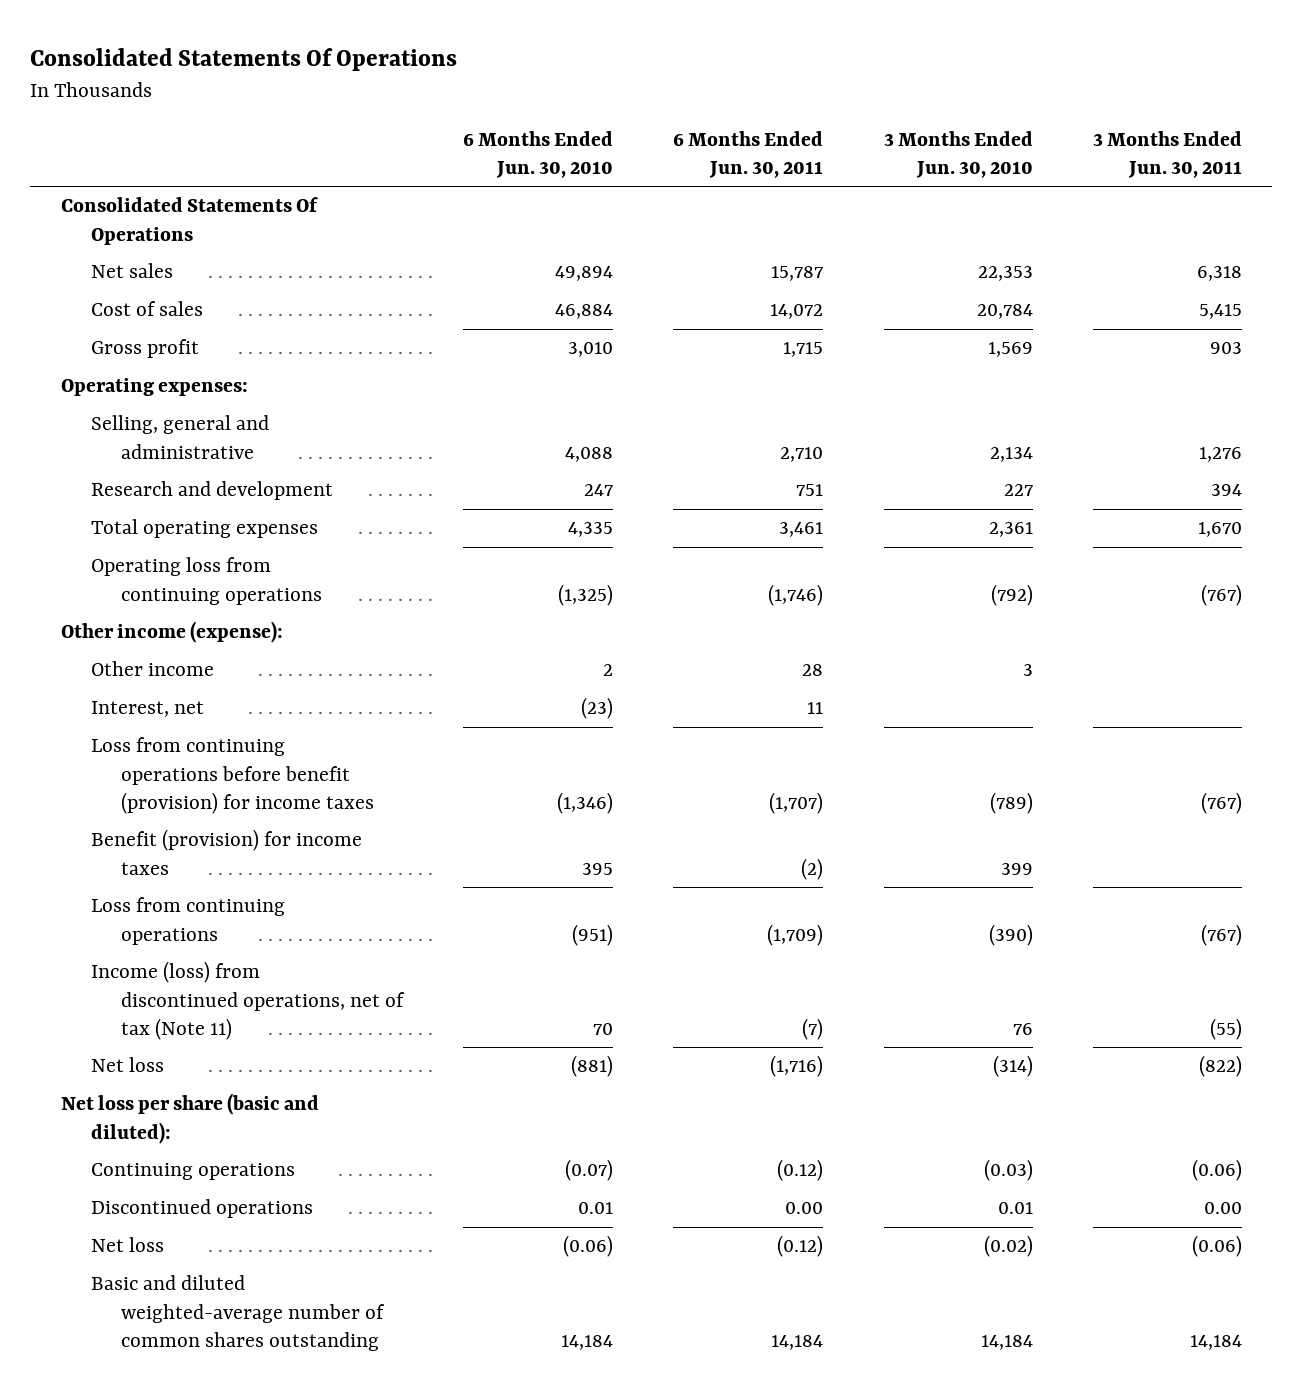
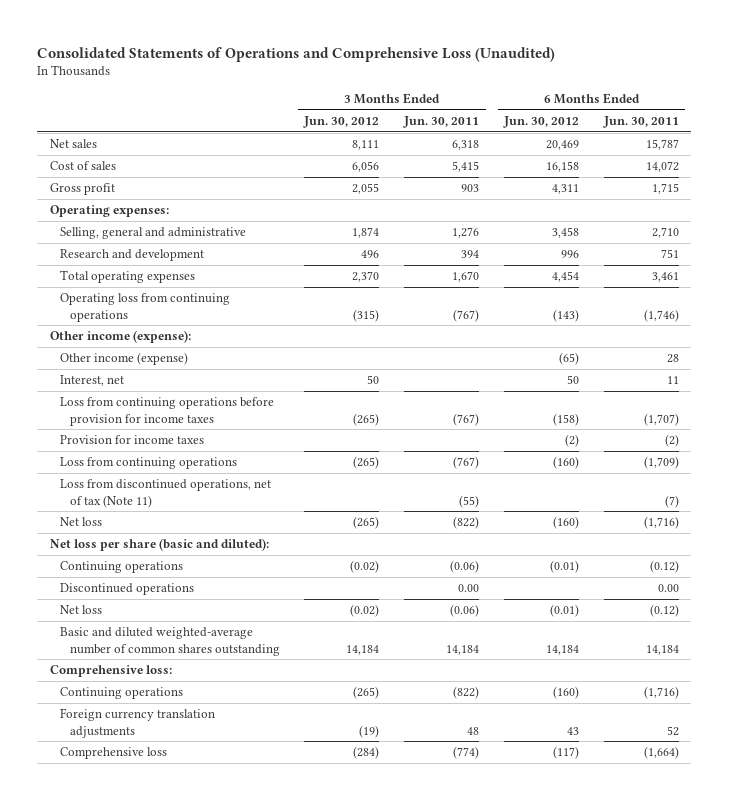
[30,48,458,72] Consolidated Statements Of Operations -> [37,46,556,62] Consolidated Statements of Operations and Comprehensive Loss (Unaudited)
[462,130,613,178] 6 Months Ended Jun. 30, 2010 -> none
[883,130,1033,178] 3 Months Ended Jun. 30, 2010 -> none
none -> [303,116,380,129] Jun. 30, 2012
none -> [503,116,580,129] Jun. 30, 2012
[60,197,318,245] Consolidated Statements Of Operations -> none
[90,661,214,677] Other income -> [59,352,188,366] Other income (expense)
[90,737,374,814] Loss from continuing operations before benefit (provision) for income taxes -> [59,397,274,426] Loss from continuing operations before provision for income taxes
[90,829,362,875] Benefit (provision) for income taxes -> [59,435,204,445] Provision for income taxes
[90,961,405,1040] Income (loss) from discontinued operations, net of tax (Note 11) -> [59,479,271,508] Loss from discontinued operations, net of tax (Note 11)
none -> [49,665,172,678] Comprehensive loss:
none -> [59,687,183,700] Continuing operations
none -> [59,708,215,738] Foreign currency translation adjustments
none -> [59,747,167,760] Comprehensive loss

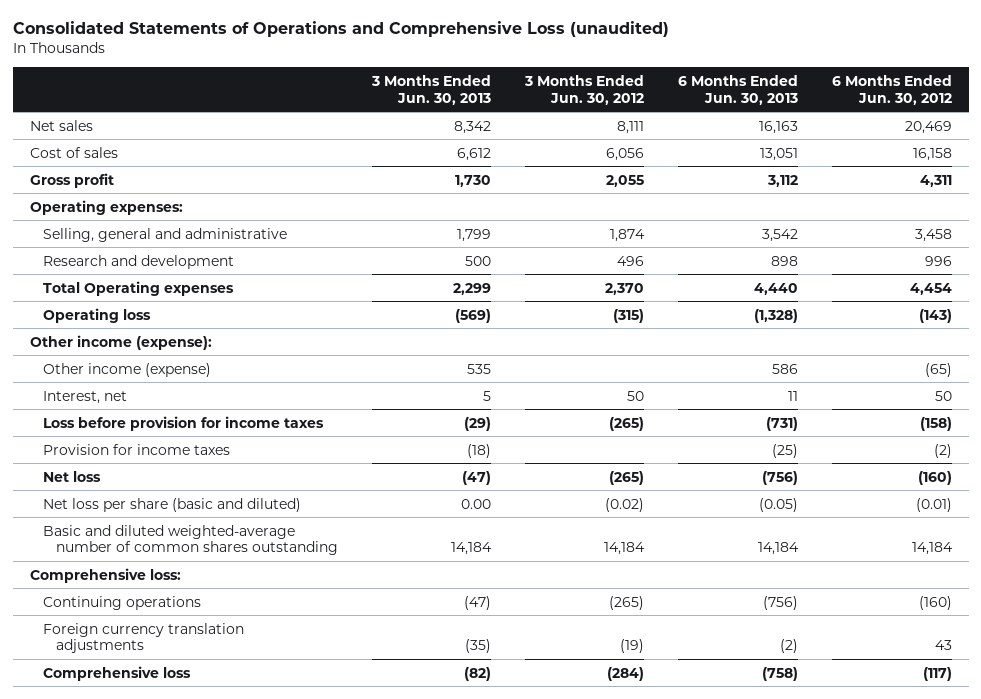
[37,46,556,62] Consolidated Statements of Operations and Comprehensive Loss (Unaudited) -> [12,21,669,38] Consolidated Statements of Operations and Comprehensive Loss (unaudited)
[403,116,480,129] Jun. 30, 2011 -> none
[603,116,680,129] Jun. 30, 2011 -> none
none -> [370,74,491,105] 3 Months Ended Jun. 30, 2013
none -> [677,74,798,105] 6 Months Ended Jun. 30, 2013
[59,270,195,284] Total operating expenses -> [42,280,234,296] Total Operating expenses
[59,293,230,322] Operating loss from continuing operations -> [42,307,151,323] Operating loss
[59,397,274,426] Loss from continuing operations before provision for income taxes -> [42,415,324,431] Loss before provision for income taxes
[59,457,237,470] Loss from continuing operations -> none
[59,479,271,508] Loss from discontinued operations, net of tax (Note 11) -> none
[49,538,269,552] Net loss per share (basic and diluted): -> none
[59,561,183,574] Continuing operations -> none
[59,583,194,596] Discontinued operations -> none
[59,605,102,615] Net loss -> [42,497,301,512] Net loss per share (basic and diluted)

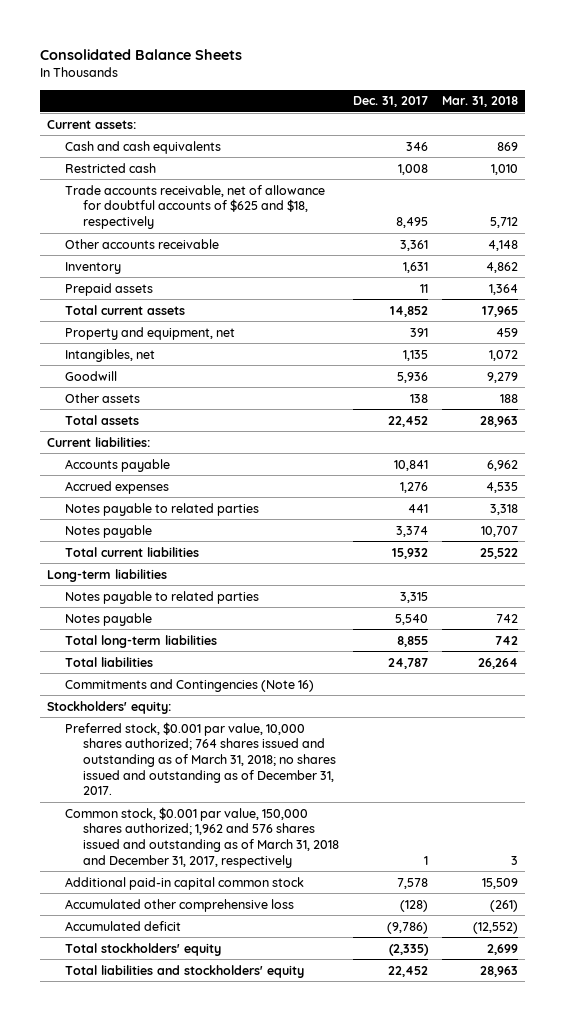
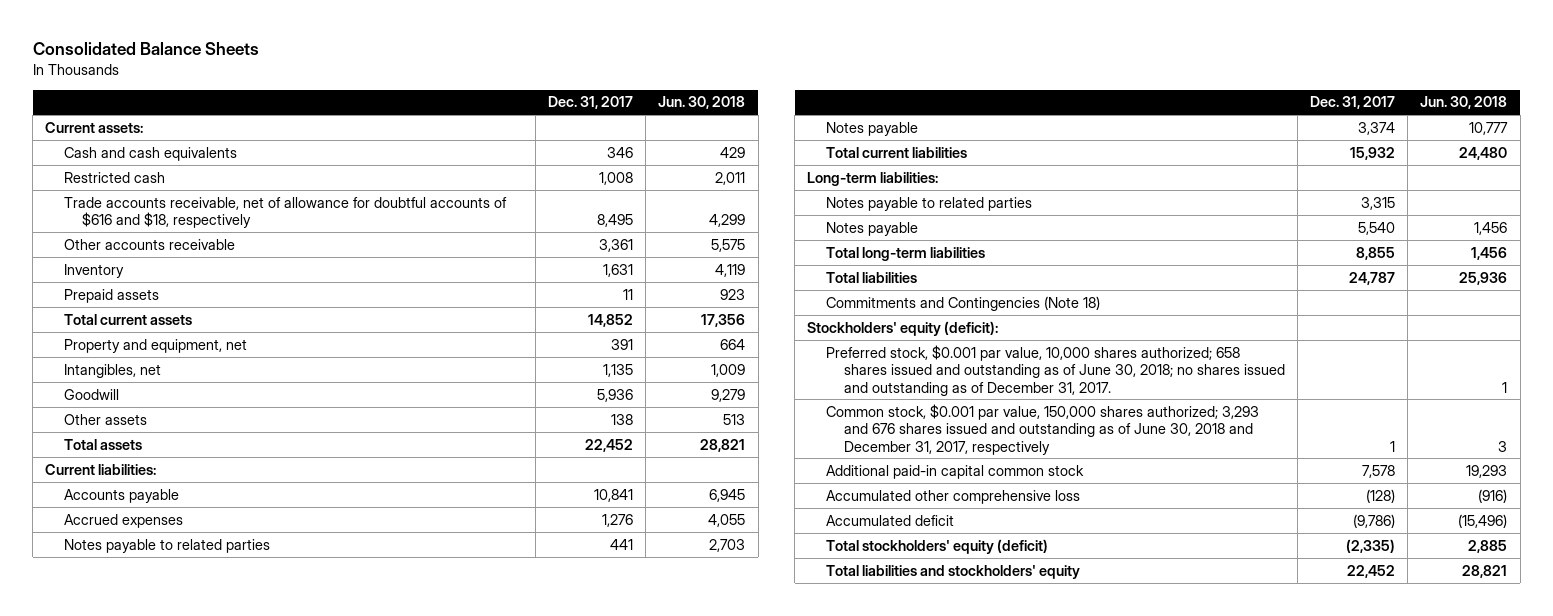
[442,96,519,108] Mar. 31, 2018 -> none
none -> [658,96,746,110] Jun. 30, 2018
[65,184,326,230] Trade accounts receivable, net of allowance for doubtful accounts of $625 and $18, respectively -> [63,196,507,229] Trade accounts receivable, net of allowance for doubtful accounts of $616 and $18, respectively
[47,568,168,582] Long-term liabilities -> [807,171,939,186] Long-term liabilities:
[65,678,315,692] Commitments and Contingencies (Note 16) -> [825,295,1100,311] Commitments and Contingencies (Note 18)
[47,700,172,714] Stockholders' equity: -> [807,320,999,336] Stockholders' equity (deficit):
[65,721,337,796] Preferred stock, $0.001 par value, 10,000 shares authorized; 764 shares issued and outstanding as of March 31, 2018; no shares issued and outstanding as of December 31, 2017. -> [825,344,1285,396] Preferred stock, $0.001 par value, 10,000 shares authorized; 658 shares issued and outstanding as of June 30, 2018; no shares issued and outstanding as of December 31, 2017.
[65,806,340,868] Common stock, $0.001 par value, 150,000 shares authorized; 1,962 and 576 shares issued and outstanding as of March 31, 2018 and December 31, 2017, respectively -> [825,403,1259,455] Common stock, $0.001 par value, 150,000 shares authorized; 3,293 and 676 shares issued and outstanding as of June 30, 2018 and December 31, 2017, respectively
[65,942,222,956] Total stockholders' equity -> [825,538,1048,554] Total stockholders' equity (deficit)

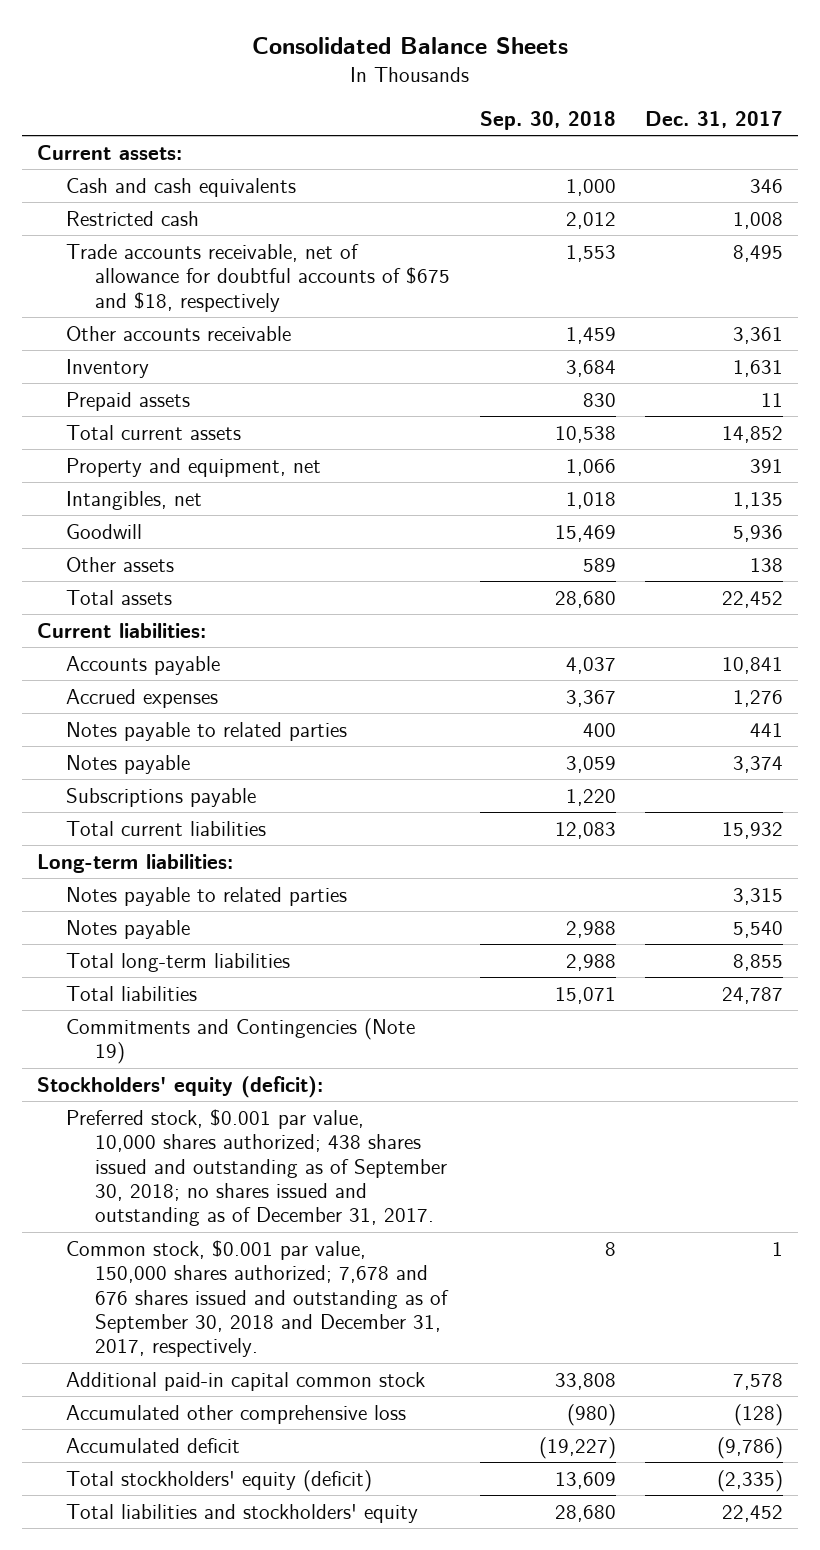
[658,96,746,110] Jun. 30, 2018 -> none
none -> [479,110,616,130] Sep. 30, 2018
[63,196,507,229] Trade accounts receivable, net of allowance for doubtful accounts of $616 and $18, respectively -> [66,243,451,312] Trade accounts receivable, net of allowance for doubtful accounts of $675 and $18, respectively
none -> [66,787,257,807] Subscriptions payable
[825,295,1100,311] Commitments and Contingencies (Note 18) -> [66,1017,416,1065] Commitments and Contingencies (Note 19)
[825,344,1285,396] Preferred stock, $0.001 par value, 10,000 shares authorized; 658 shares issued and outstanding as of June 30, 2018; no shares issued and outstanding as of December 31, 2017. -> [66,1108,448,1227] Preferred stock, $0.001 par value, 10,000 shares authorized; 438 shares issued and outstanding as of September 30, 2018; no shares issued and outstanding as of December 31, 2017.
[825,403,1259,455] Common stock, $0.001 par value, 150,000 shares authorized; 3,293 and 676 shares issued and outstanding as of June 30, 2018 and December 31, 2017, respectively -> [66,1239,450,1358] Common stock, $0.001 par value, 150,000 shares authorized; 7,678 and 676 shares issued and outstanding as of September 30, 2018 and December 31, 2017, respectively.

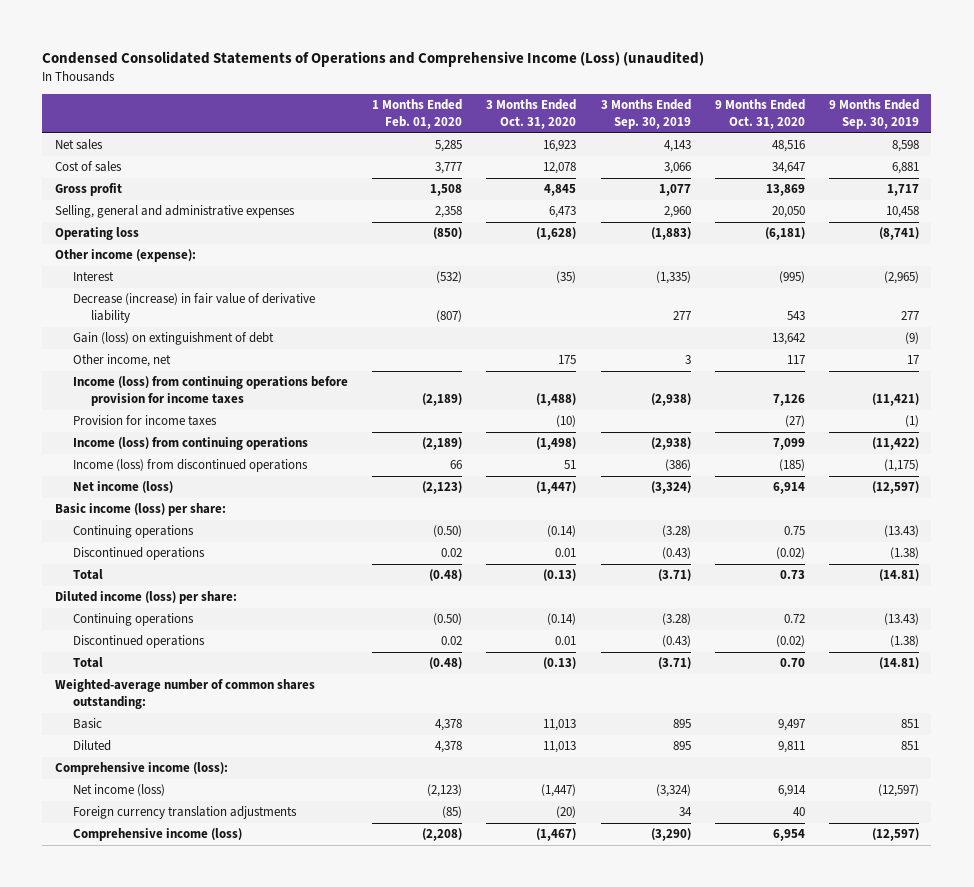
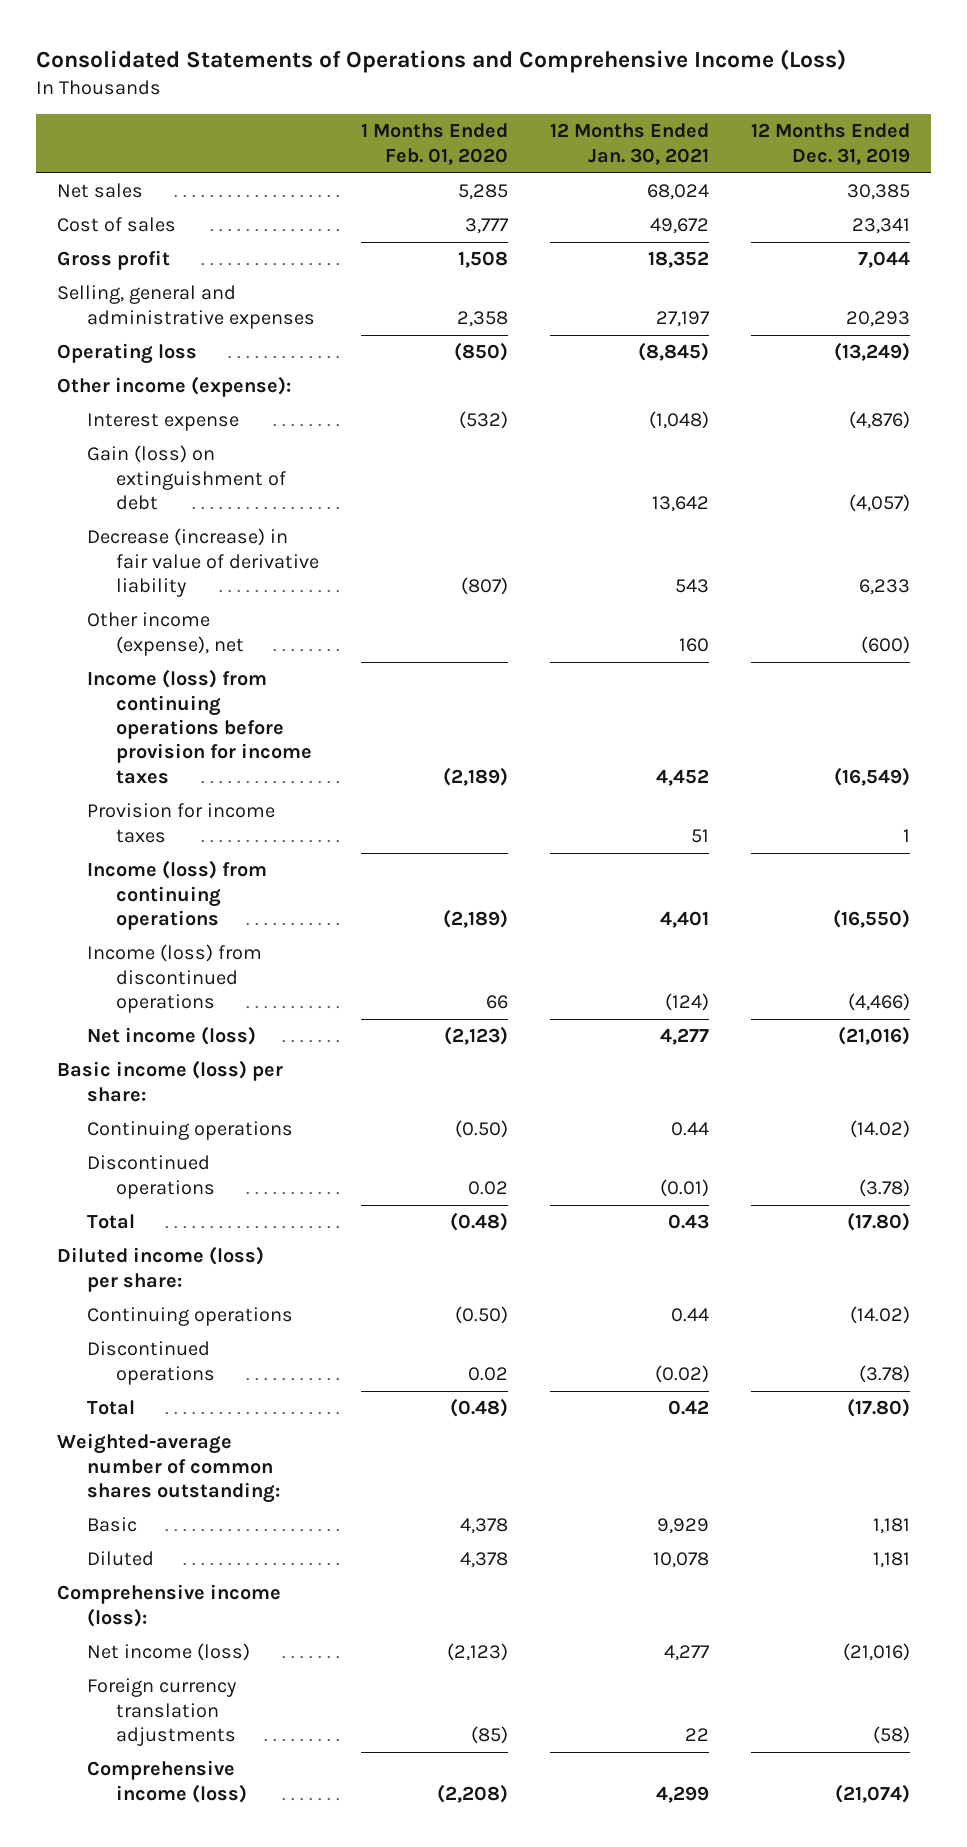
[42,50,705,67] Condensed Consolidated Statements of Operations and Comprehensive Income (Loss) (unaudited) -> [36,49,847,74] Consolidated Statements of Operations and Comprehensive Income (Loss)
[486,99,577,129] 3 Months Ended Oct. 31, 2020 -> none
[600,99,691,129] 3 Months Ended Sep. 30, 2019 -> none
[714,99,805,129] 9 Months Ended Oct. 31, 2020 -> none
[829,99,920,129] 9 Months Ended Sep. 30, 2019 -> none
none -> [550,123,710,165] 12 Months Ended Jan. 30, 2021
none -> [751,123,911,165] 12 Months Ended Dec. 31, 2019
[72,271,114,282] Interest -> [86,413,239,432] Interest expense
[72,293,315,324] Decrease (increase) in fair value of derivative liability -> [86,528,320,598] Decrease (increase) in fair value of derivative liability
[72,354,171,368] Other income, net -> [86,612,245,656] Other income (expense), net

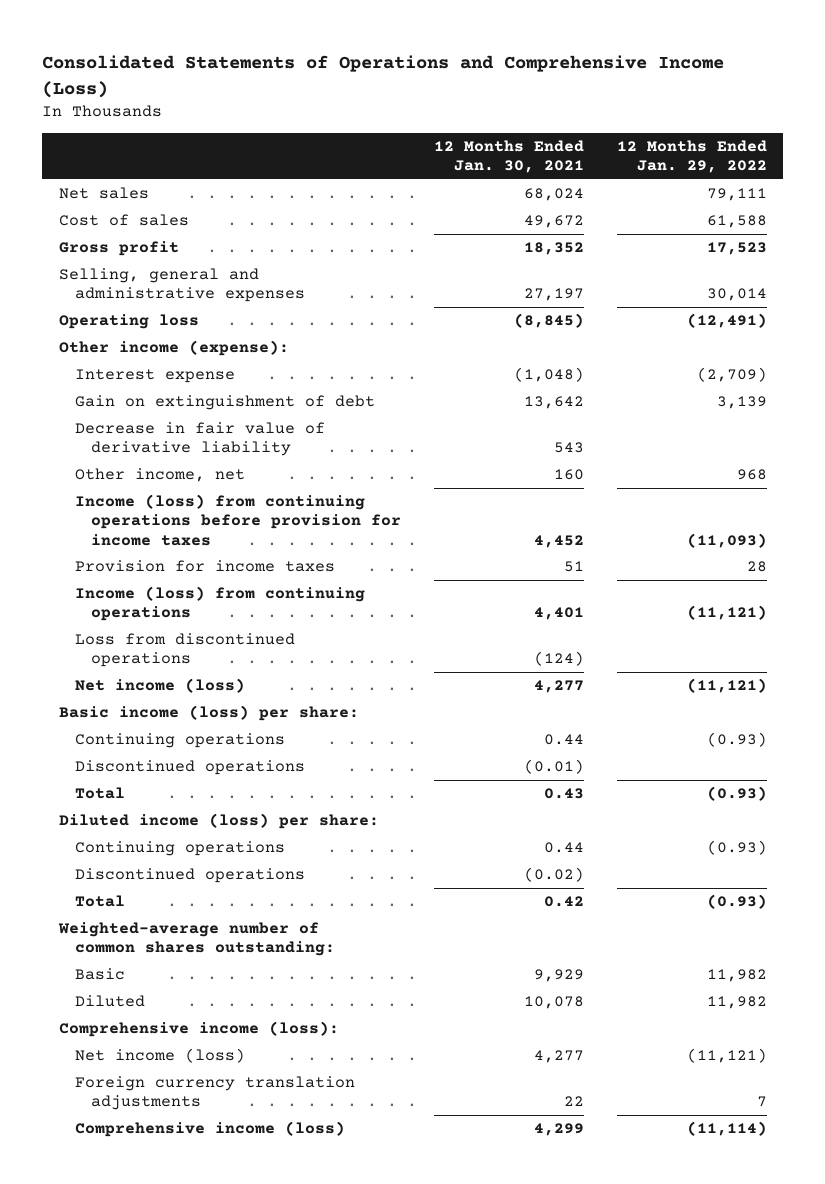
[361,123,509,165] 1 Months Ended Feb. 01, 2020 -> none
[751,123,911,165] 12 Months Ended Dec. 31, 2019 -> none
none -> [616,140,767,174] 12 Months Ended Jan. 29, 2022
[86,445,287,511] Gain (loss) on extinguishment of debt -> [74,395,375,411] Gain on extinguishment of debt
[86,528,320,598] Decrease (increase) in fair value of derivative liability -> [74,422,325,457] Decrease in fair value of derivative liability
[86,612,245,656] Other income (expense), net -> [74,468,245,483] Other income, net
[86,944,262,1014] Income (loss) from discontinued operations -> [74,633,295,668] Loss from discontinued operations

